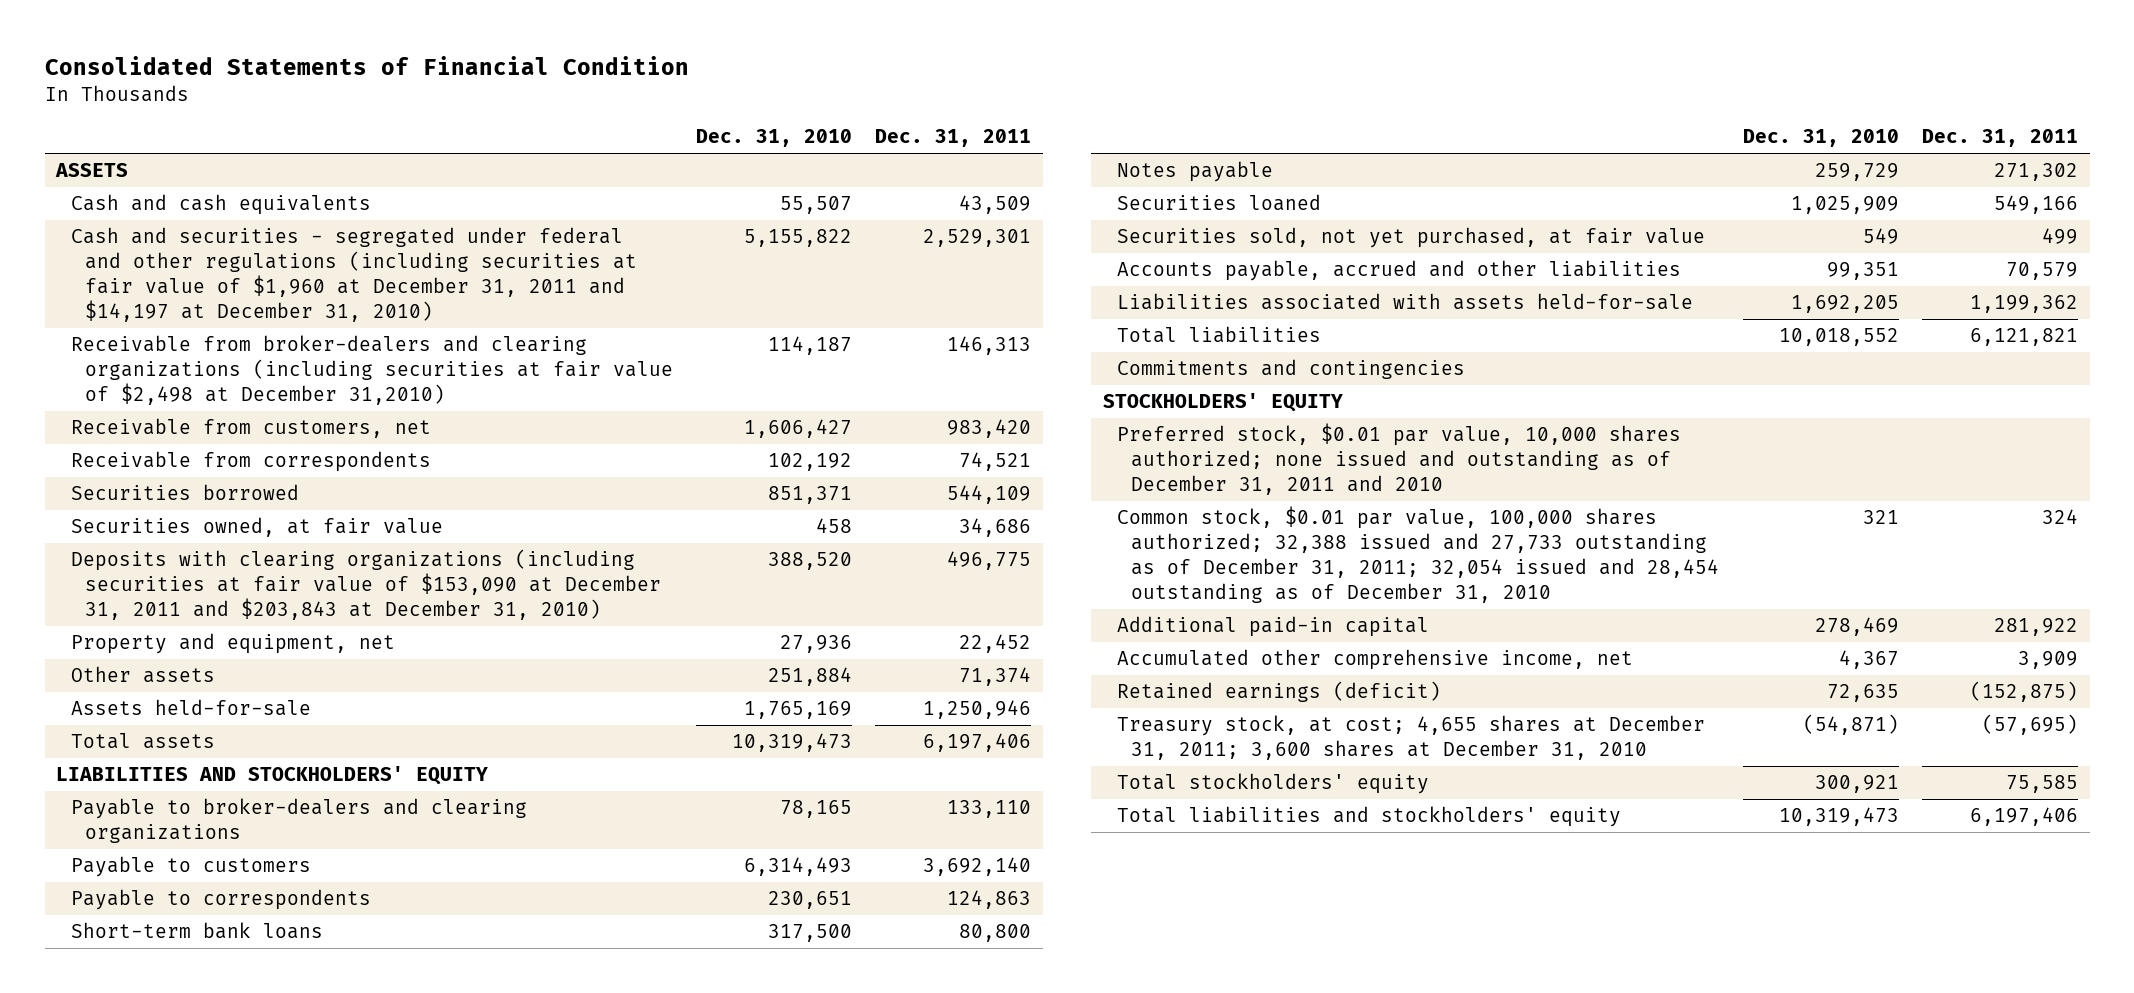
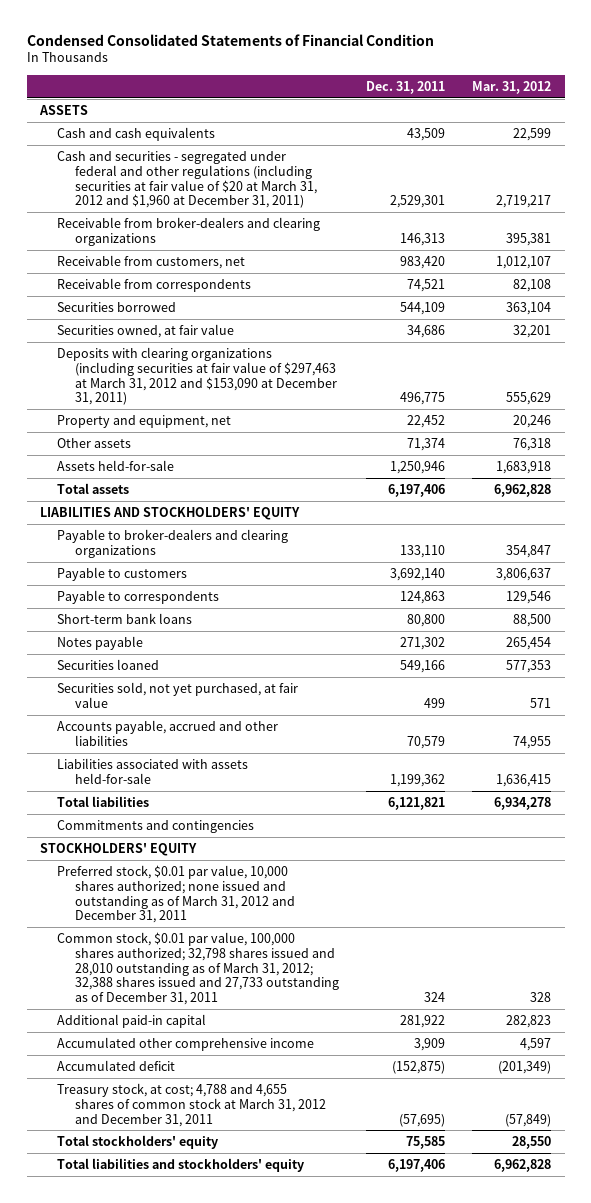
[44,55,689,75] Consolidated Statements of Financial Condition -> [26,33,434,46] Condensed Consolidated Statements of Financial Condition
[696,129,853,148] Dec. 31, 2010 -> none
none -> [472,80,552,94] Mar. 31, 2012
[70,227,637,323] Cash and securities - segregated under federal and other regulations (including securities at fair value of $1,960 at December 31, 2011 and $14,197 at December 31, 2010) -> [57,151,317,209] Cash and securities - segregated under federal and other regulations (including securities at fair value of $20 at March 31, 2012 and $1,960 at December 31, 2011)
[70,335,673,406] Receivable from broker-dealers and clearing organizations (including securities at fair value of $2,498 at December 31,2010) -> [57,217,321,246] Receivable from broker-dealers and clearing organizations
[70,549,661,621] Deposits with clearing organizations (including securities at fair value of $153,090 at December 31, 2011 and $203,843 at December 31, 2010) -> [57,347,337,406] Deposits with clearing organizations (including securities at fair value of $297,463 at March 31, 2012 and $153,090 at December 31, 2011)
[1117,423,1682,496] Preferred stock, $0.01 par value, 10,000 shares authorized; none issued and outstanding as of December 31, 2011 and 2010 -> [57,865,295,924] Preferred stock, $0.01 par value, 10,000 shares authorized; none issued and outstanding as of March 31, 2012 and December 31, 2011
[1117,506,1720,604] Common stock, $0.01 par value, 100,000 shares authorized; 32,388 issued and 27,733 outstanding as of December 31, 2011; 32,054 issued and 28,454 outstanding as of December 31, 2010 -> [57,932,339,1005] Common stock, $0.01 par value, 100,000 shares authorized; 32,798 shares issued and 28,010 outstanding as of March 31, 2012; 32,388 shares issued and 27,733 outstanding as of December 31, 2011
[1117,649,1634,671] Accumulated other comprehensive income, net -> [57,1037,315,1052] Accumulated other comprehensive income
[1117,681,1442,703] Retained earnings (deficit) -> [57,1060,176,1072] Accumulated deficit
[1117,715,1706,761] Treasury stock, at cost; 4,655 shares at December 31, 2011; 3,600 shares at December 31, 2010 -> [57,1083,326,1127] Treasury stock, at cost; 4,788 and 4,655 shares of common stock at March 31, 2012 and December 31, 2011

